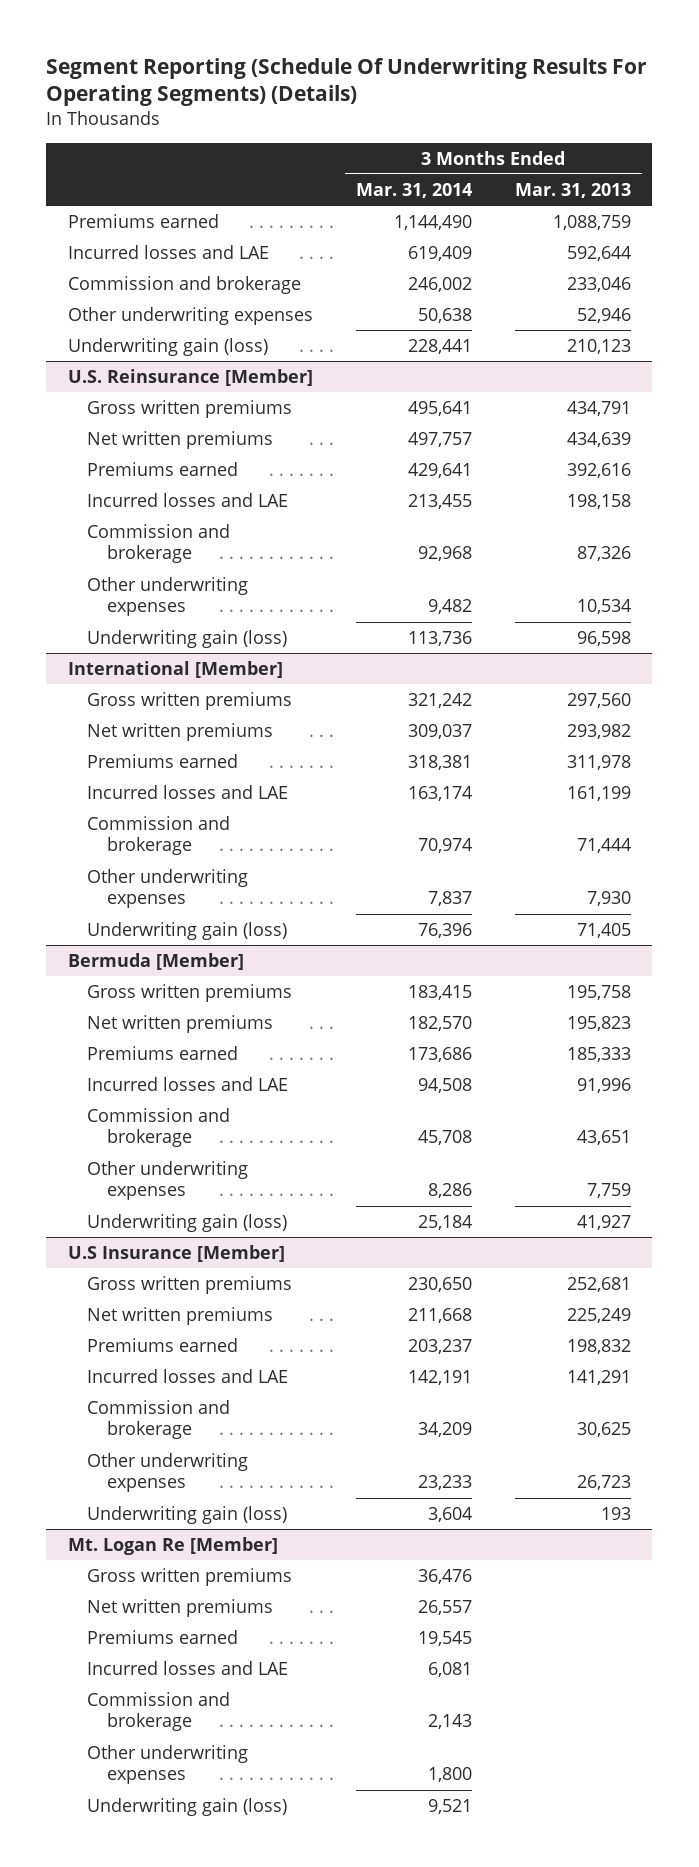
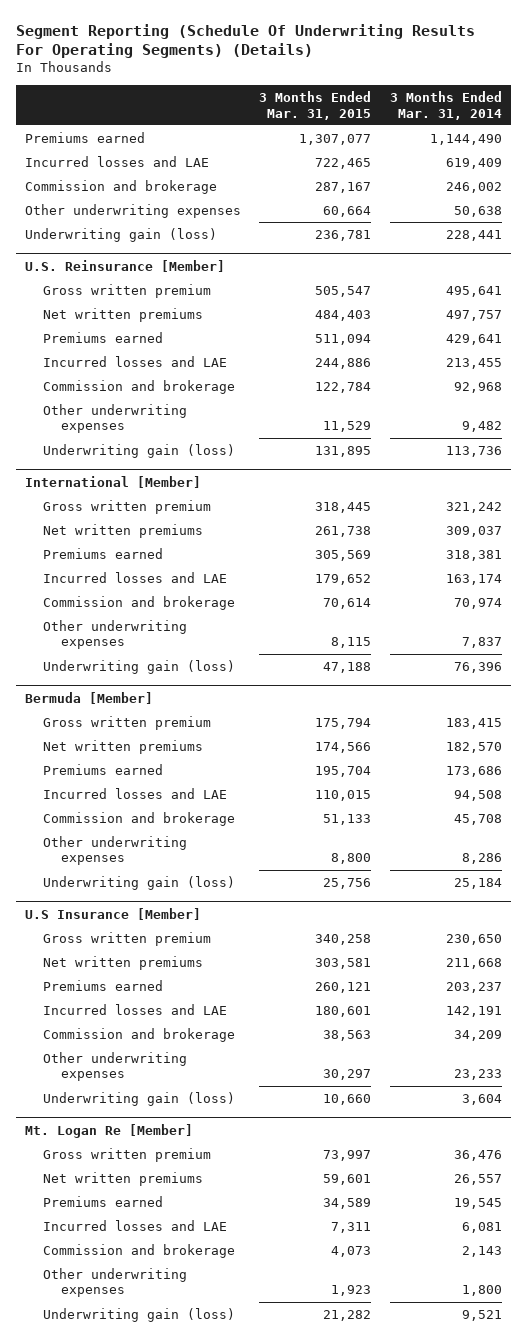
[514,182,631,198] Mar. 31, 2013 -> none
none -> [259,90,372,120] 3 Months Ended Mar. 31, 2015
[87,399,293,418] Gross written premiums -> [42,283,211,298] Gross written premium
[87,691,293,710] Gross written premiums -> [42,499,211,514] Gross written premium
[87,983,293,1002] Gross written premiums -> [42,715,211,730] Gross written premium
[87,1275,293,1294] Gross written premiums -> [42,931,211,946] Gross written premium
[87,1567,293,1586] Gross written premiums -> [42,1147,211,1162] Gross written premium

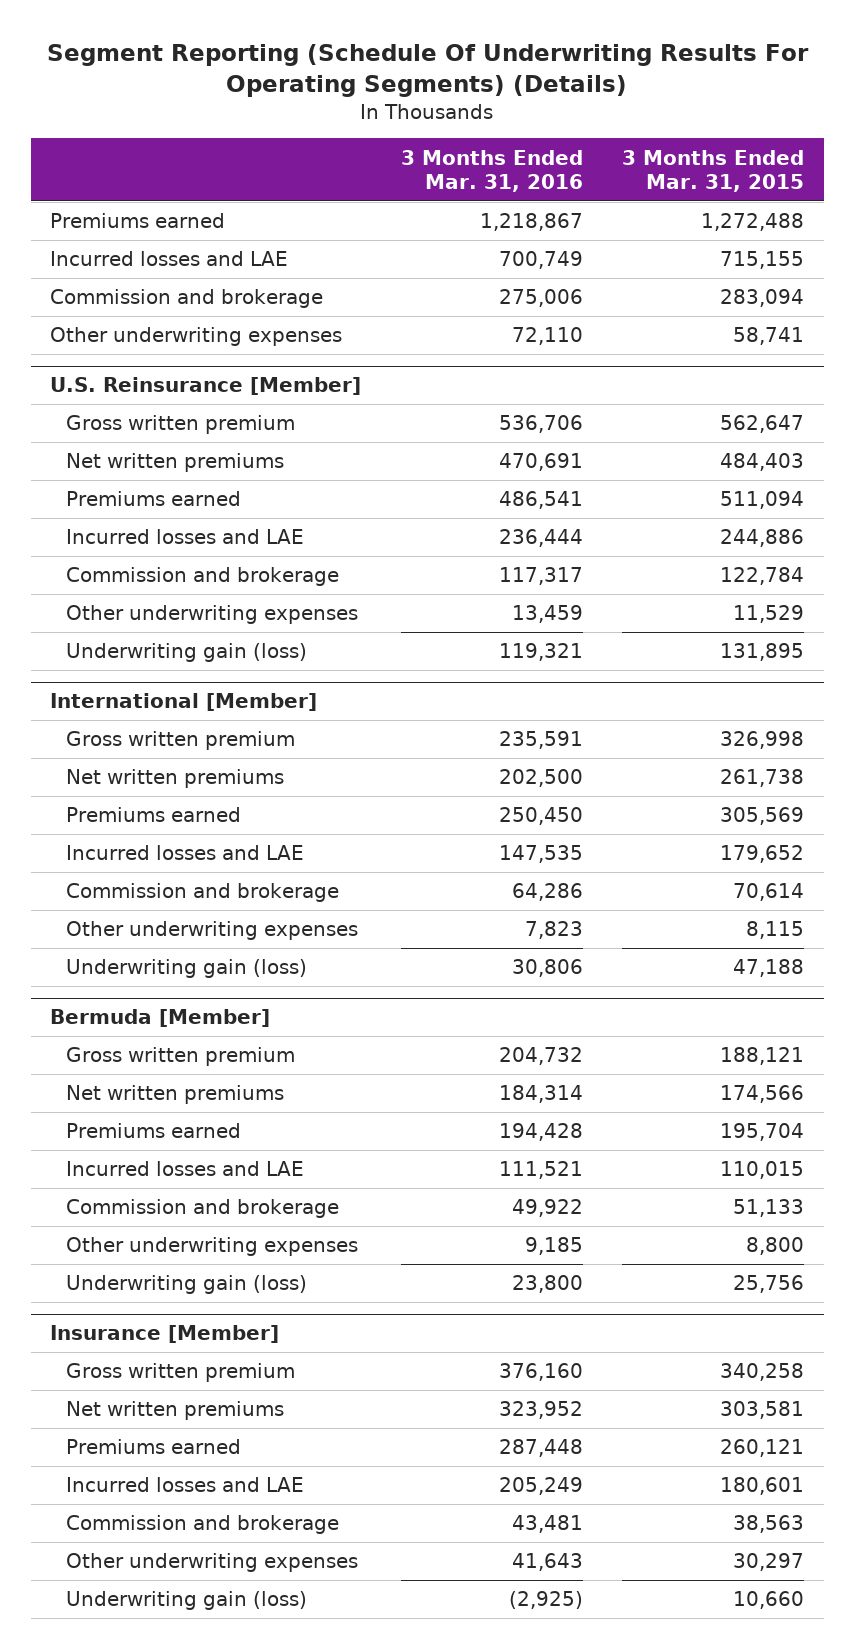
[389,90,502,120] 3 Months Ended Mar. 31, 2014 -> none
none -> [400,149,583,193] 3 Months Ended Mar. 31, 2016
[24,227,217,242] Underwriting gain (loss) -> none
[299,133,372,145] 1,307,077 -> [701,213,805,232] 1,272,488
[315,157,372,169] 722,465 -> [720,251,805,270] 715,155
[315,181,372,193] 287,167 -> [720,289,805,308] 283,094
[323,205,372,217] 60,664 -> [733,327,805,346] 58,741
[315,285,372,297] 505,547 -> [720,415,805,434] 562,647
[315,501,372,513] 318,445 -> [720,731,805,750] 326,998
[315,717,372,729] 175,794 -> [720,1047,805,1066] 188,121
[24,907,201,920] U.S Insurance [Member] -> [50,1325,280,1344] Insurance [Member]
[24,1123,193,1138] Mt. Logan Re [Member] -> none
[42,1147,211,1162] Gross written premium -> none
[42,1171,203,1186] Net written premiums -> none
[42,1195,163,1207] Premiums earned -> none
[42,1219,227,1231] Incurred losses and LAE -> none
[42,1243,235,1258] Commission and brokerage -> none
[42,1267,187,1298] Other underwriting expenses -> none
[42,1307,235,1322] Underwriting gain (loss) -> none

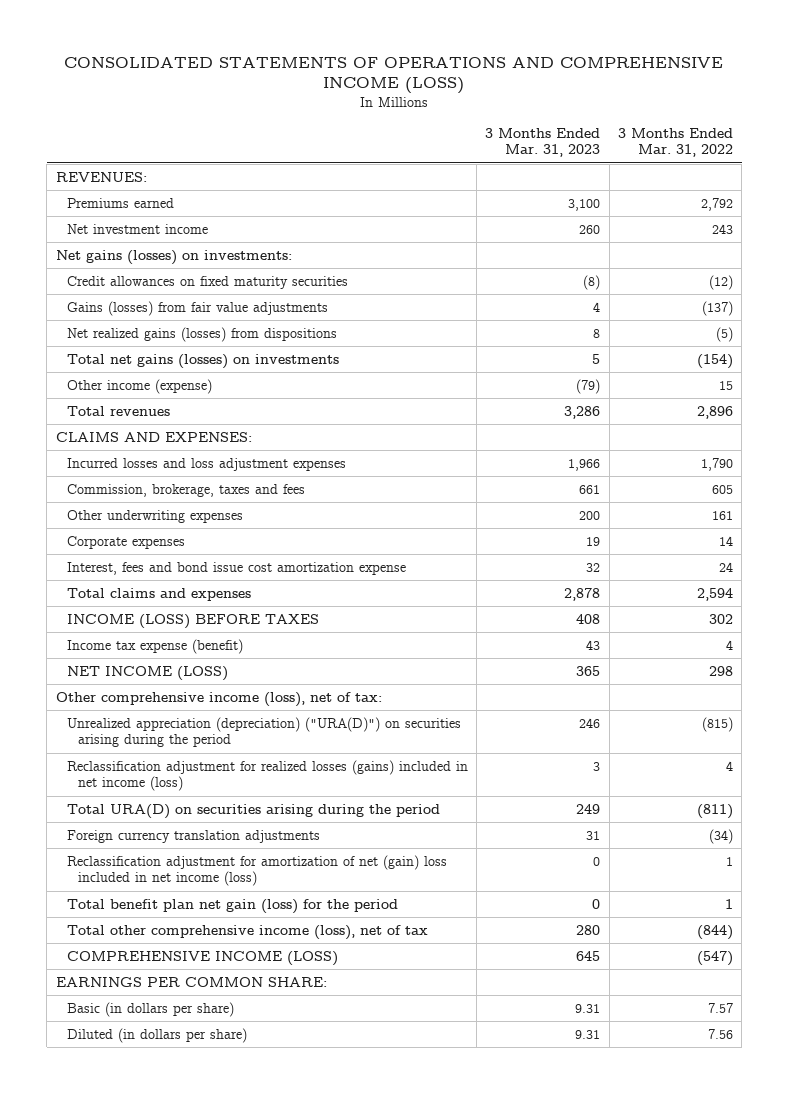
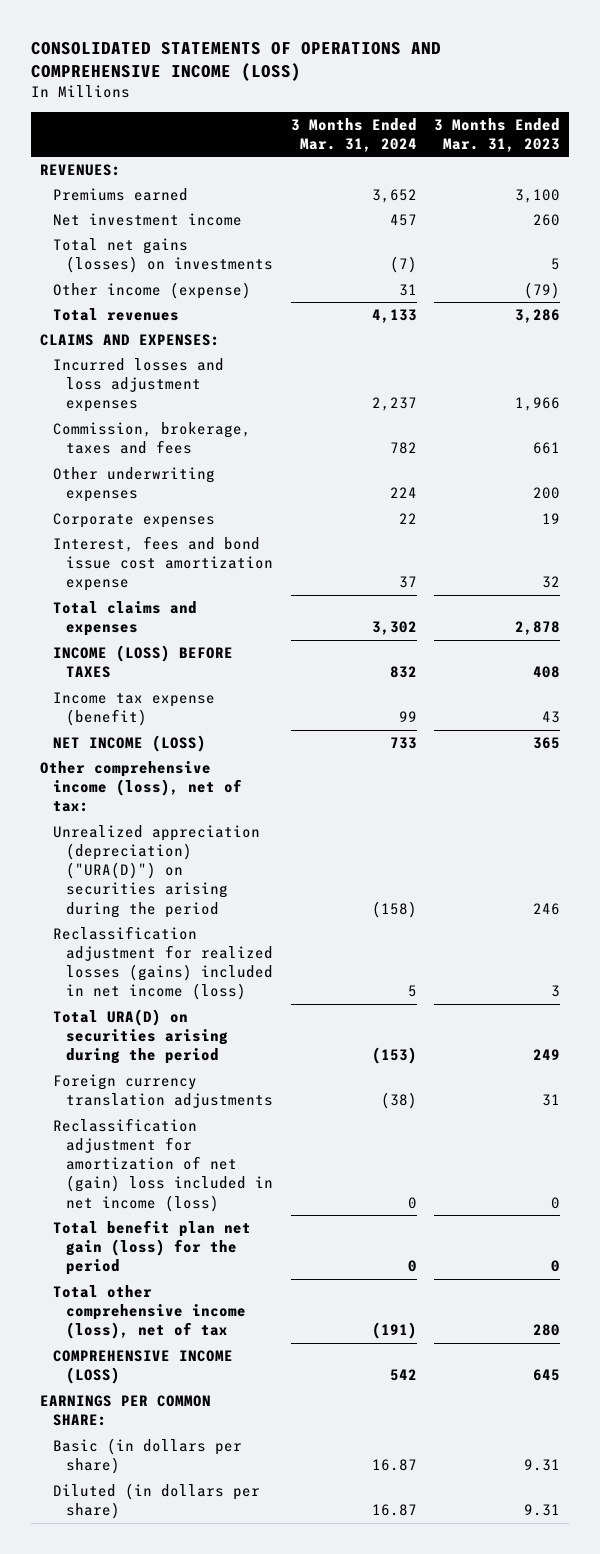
[617,127,733,158] 3 Months Ended Mar. 31, 2022 -> none
none -> [290,117,417,153] 3 Months Ended Mar. 31, 2024
[55,249,292,265] Net gains (losses) on investments: -> none
[66,275,348,289] Credit allowances on fixed maturity securities -> none
[66,300,328,316] Gains (losses) from fair value adjustments -> none
[66,326,337,342] Net realized gains (losses) from dispositions -> none

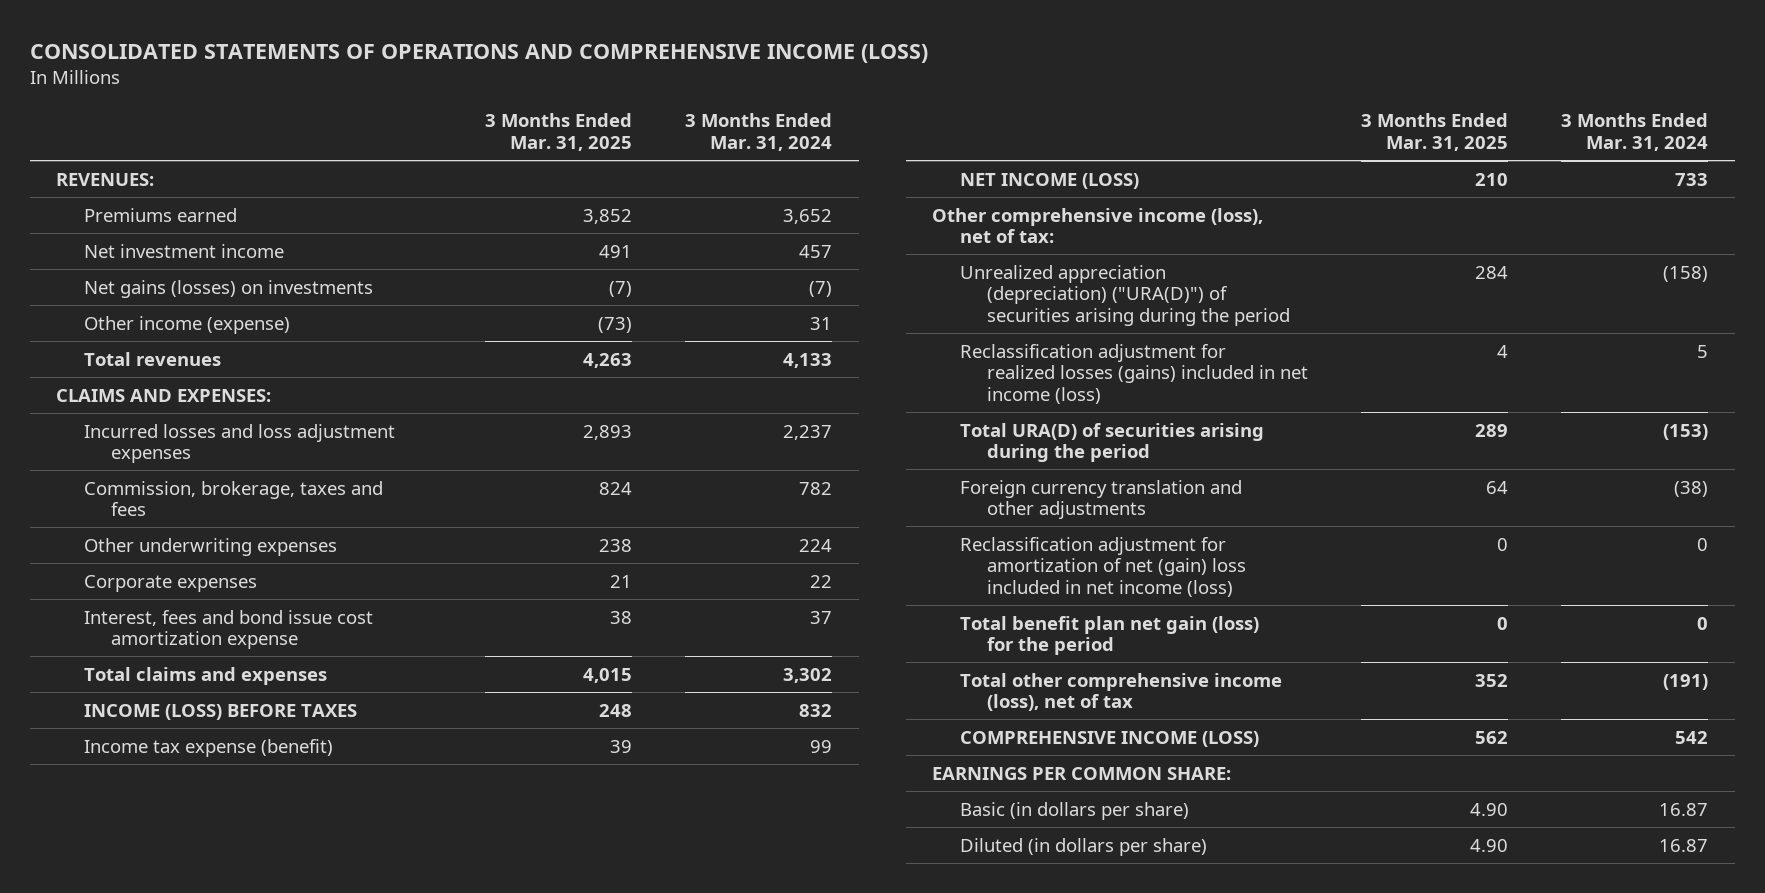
[434,117,561,153] 3 Months Ended Mar. 31, 2023 -> none
none -> [485,113,633,152] 3 Months Ended Mar. 31, 2025
[52,237,273,274] Total net gains (losses) on investments -> [83,279,373,298] Net gains (losses) on investments
[52,824,260,918] Unrealized appreciation (depreciation) ("URA(D)") on securities arising during the period -> [959,264,1291,326] Unrealized appreciation (depreciation) ("URA(D)") of securities arising during the period
[52,1008,228,1065] Total URA(D) on securities arising during the period -> [959,422,1264,463] Total URA(D) of securities arising during the period
[52,1073,273,1109] Foreign currency translation adjustments -> [959,479,1242,520] Foreign currency translation and other adjustments

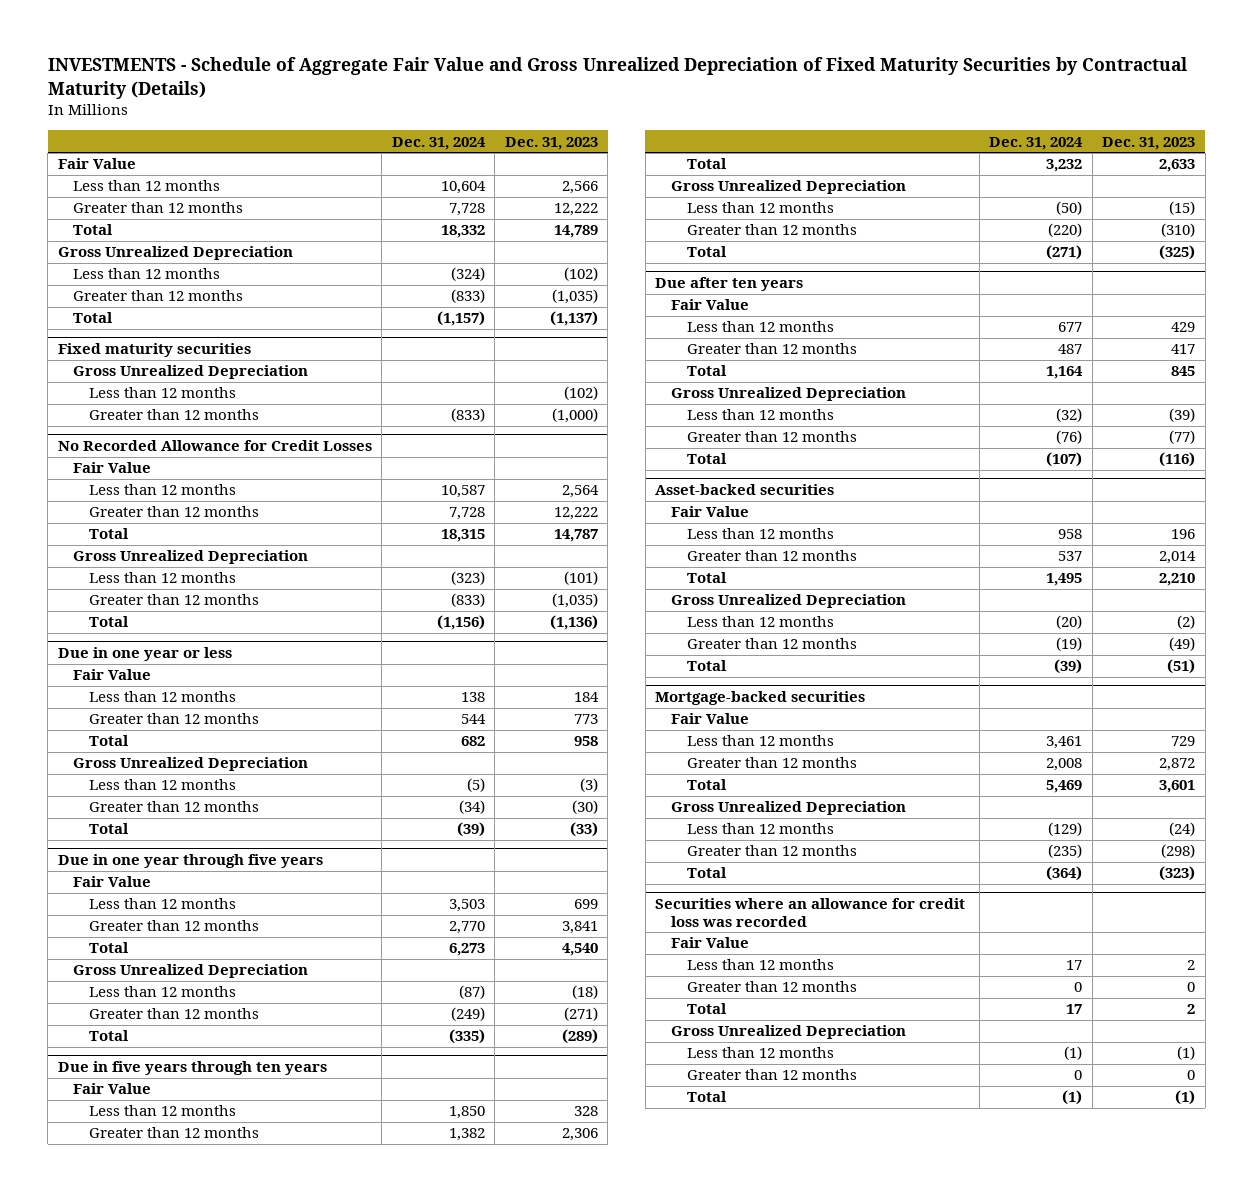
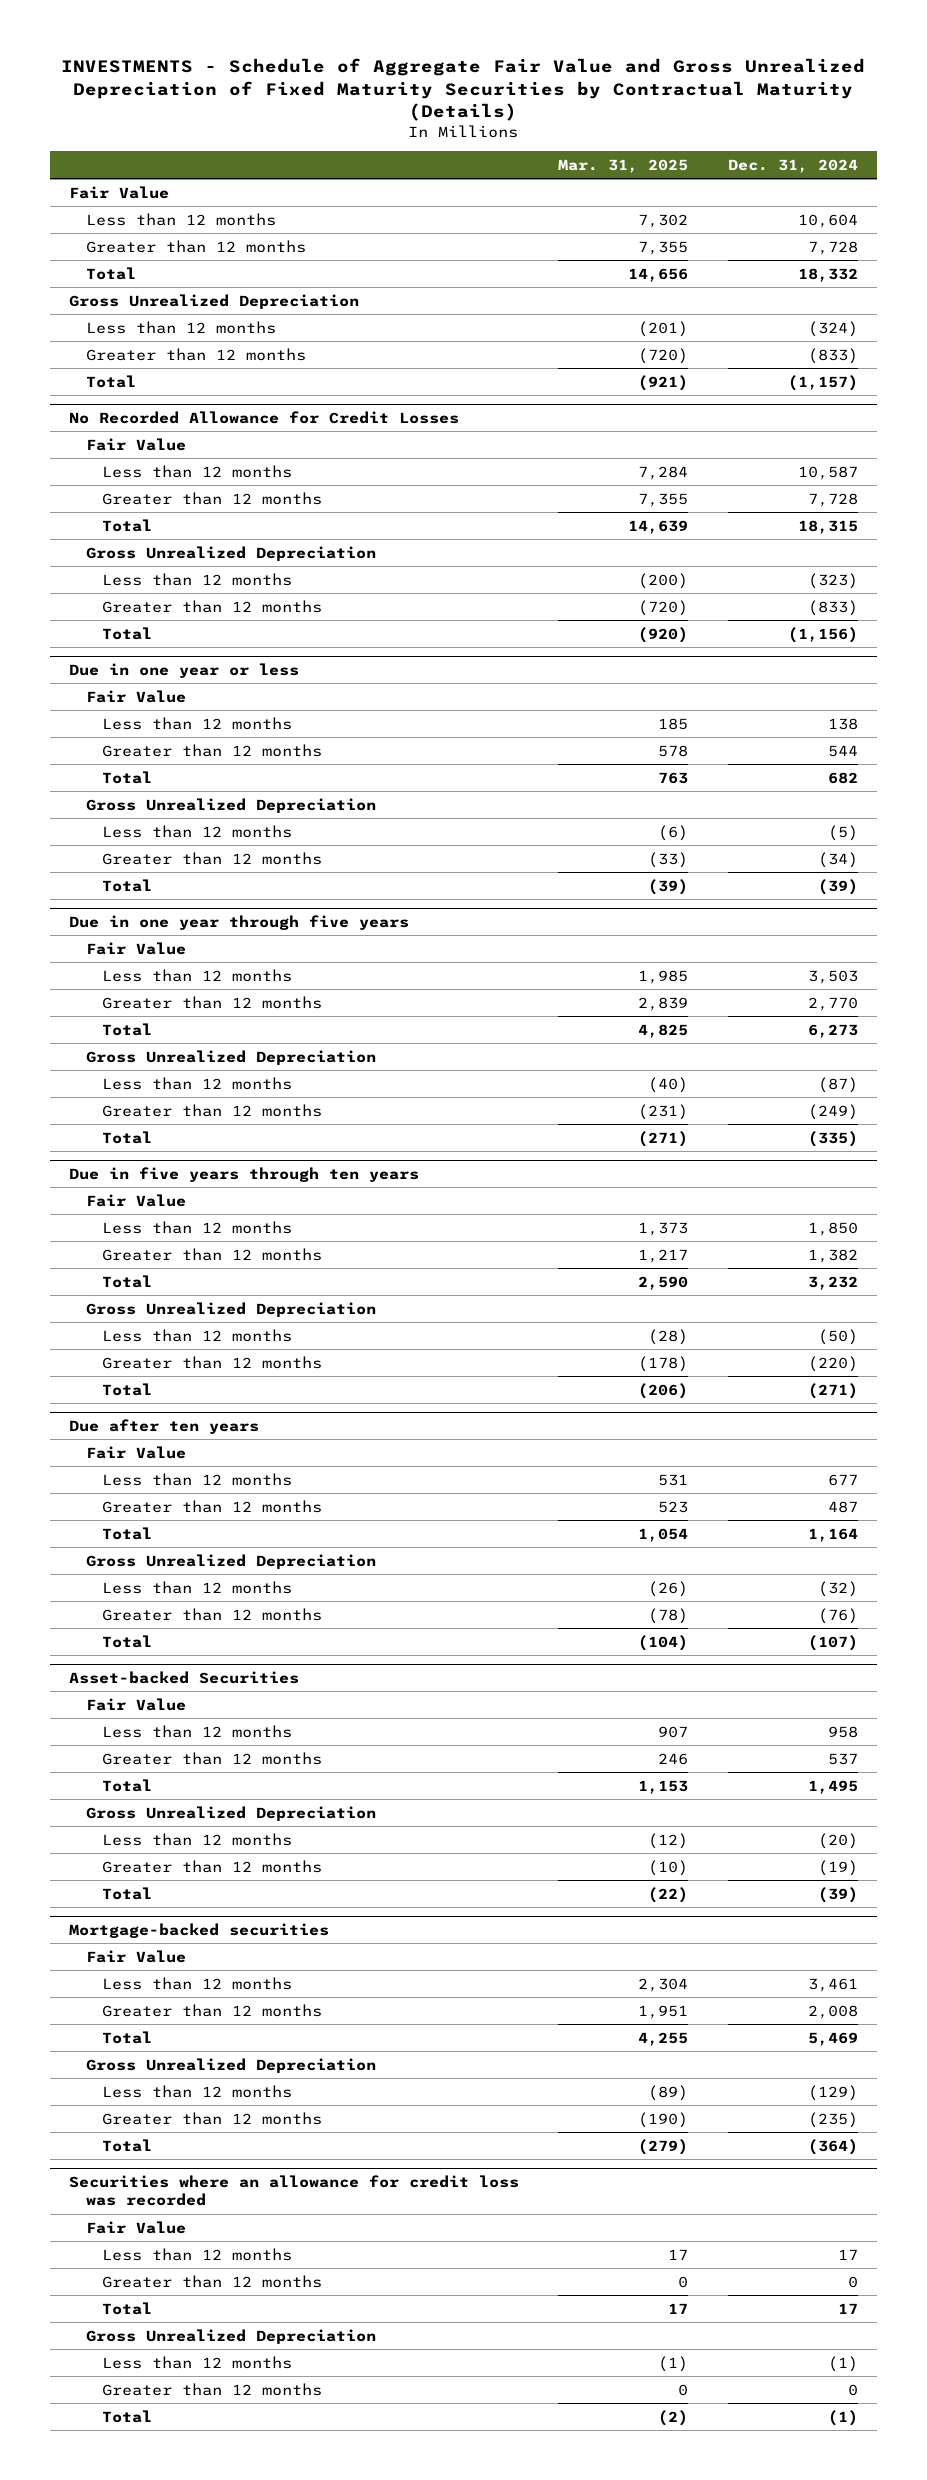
[504,136,598,150] Dec. 31, 2023 -> none
none -> [558,158,689,173] Mar. 31, 2025
[57,343,251,358] Fixed maturity securities -> none
[73,365,309,380] Gross Unrealized Depreciation -> none
[89,387,237,399] Less than 12 months -> none
[89,409,260,421] Greater than 12 months -> none
[655,484,835,496] Asset-backed securities -> [69,1670,300,1684] Asset-backed Securities

